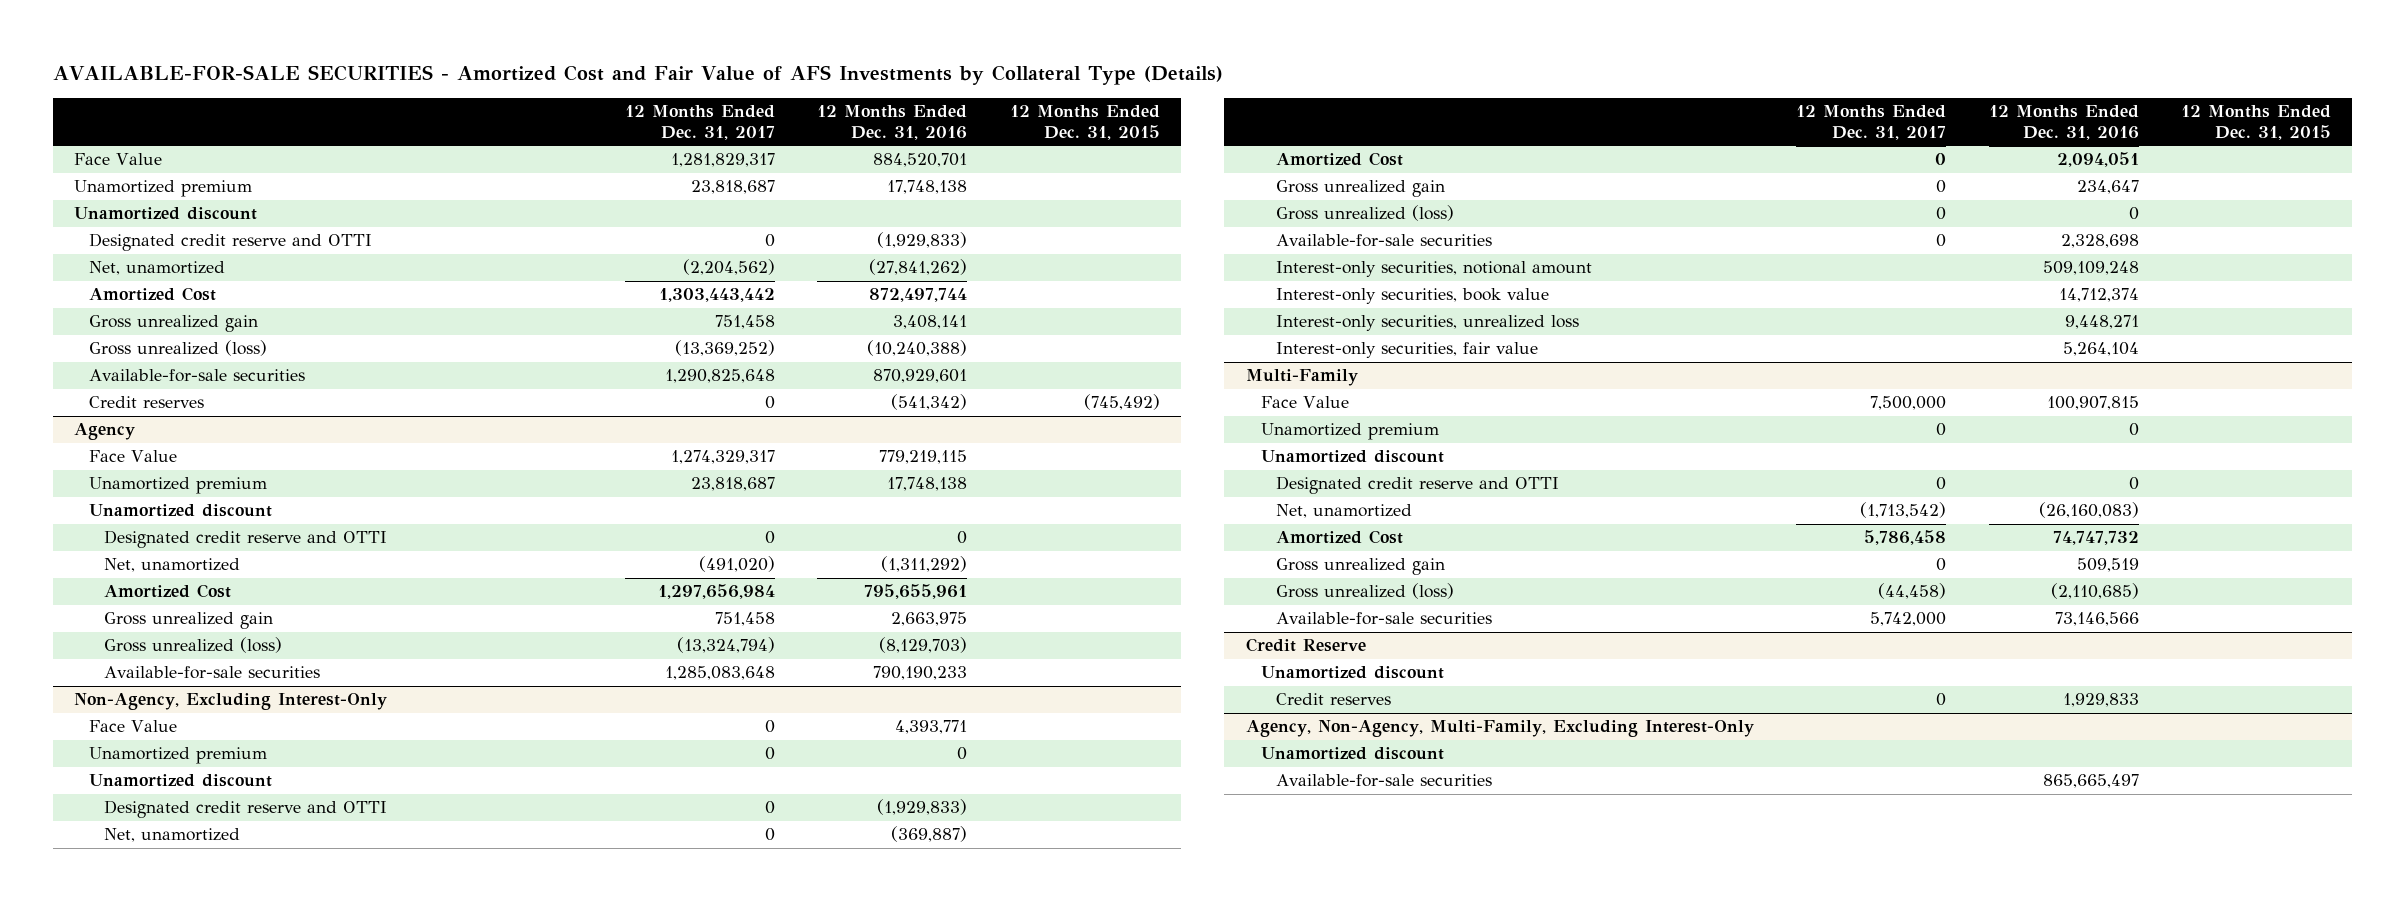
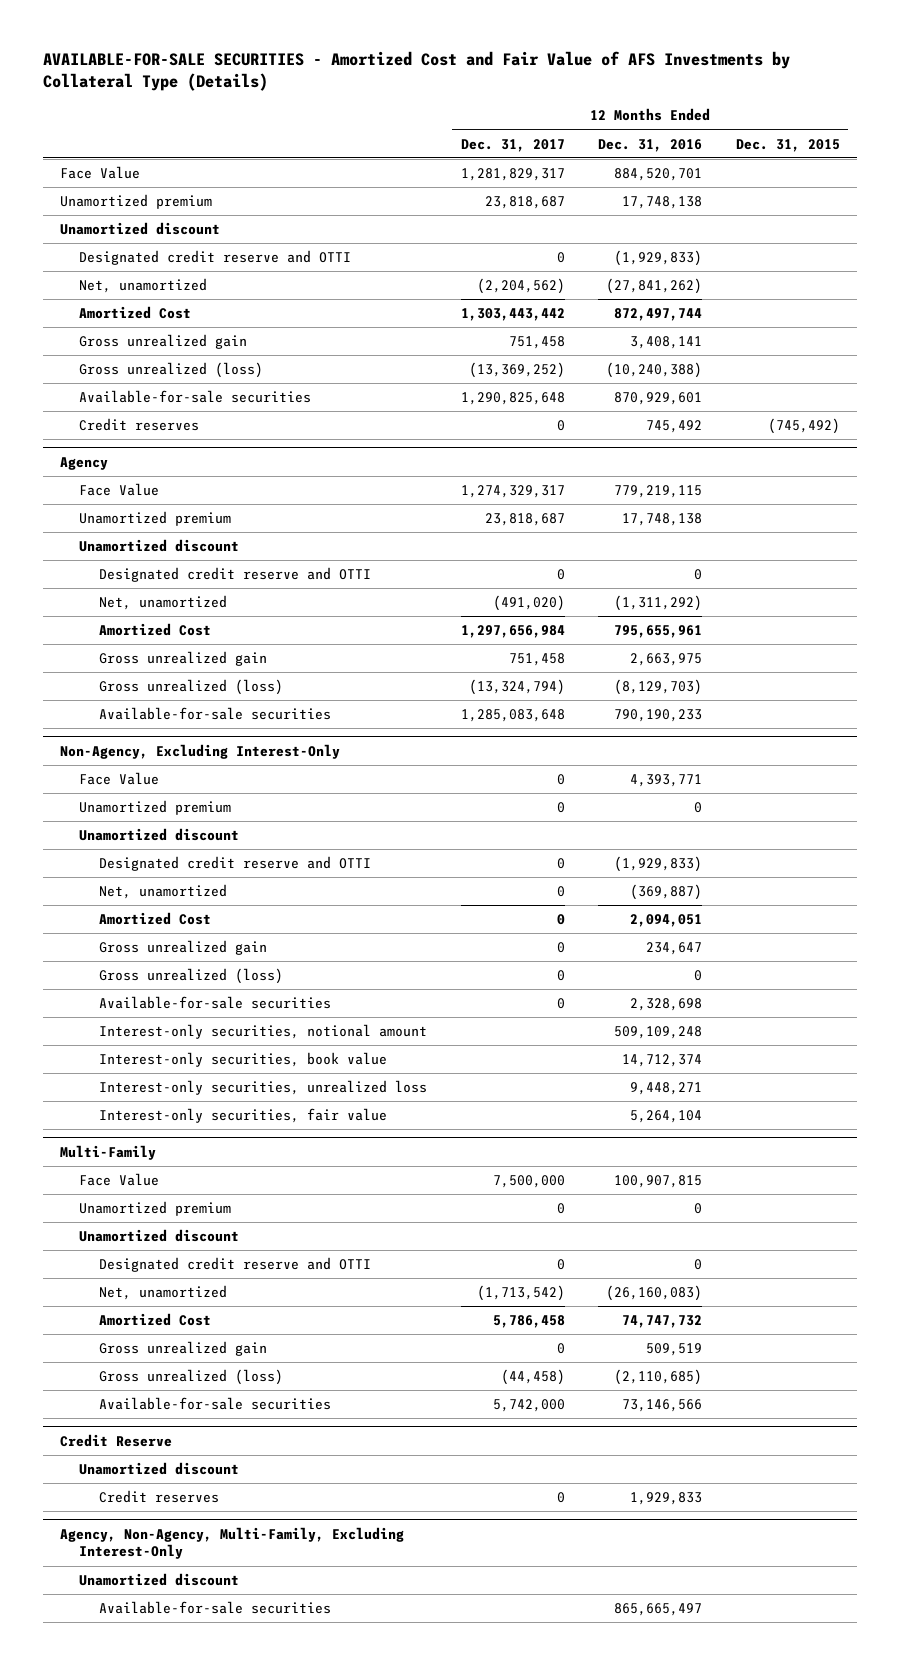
[891,394,968,411] (541,342) -> [646,420,703,434] 745,492

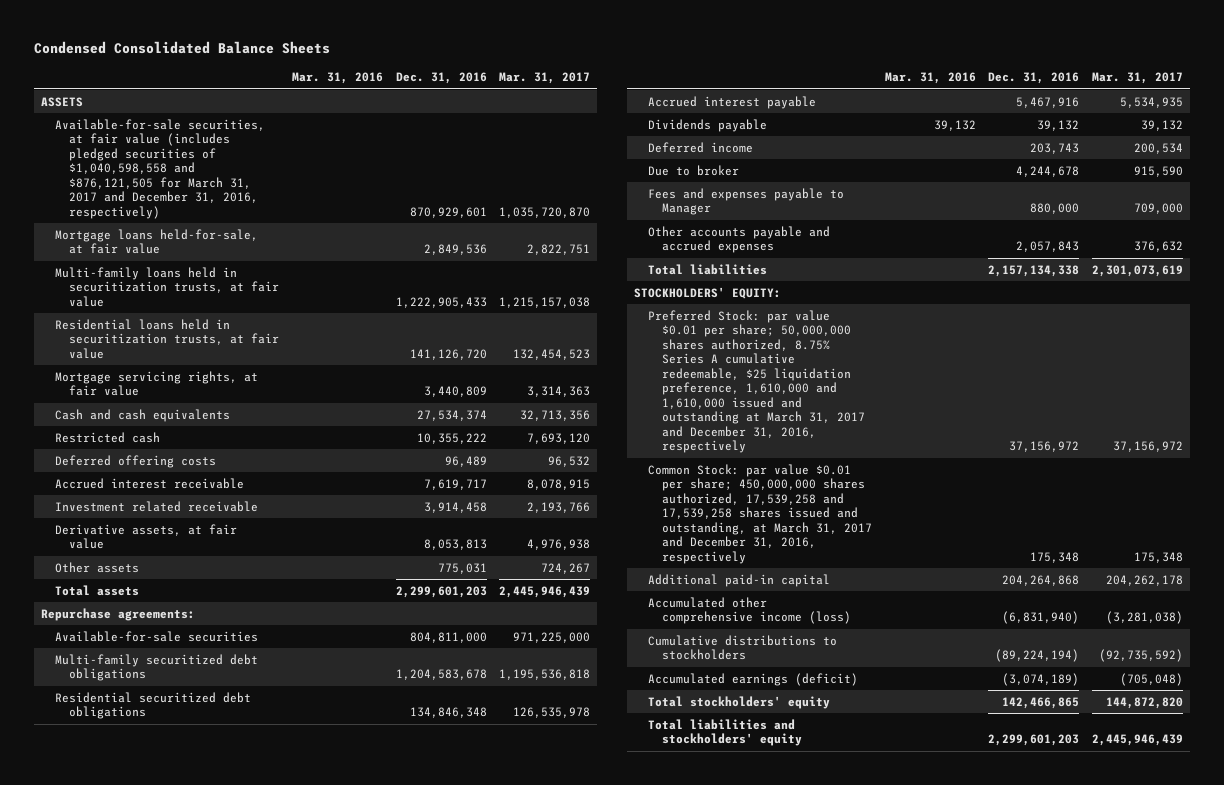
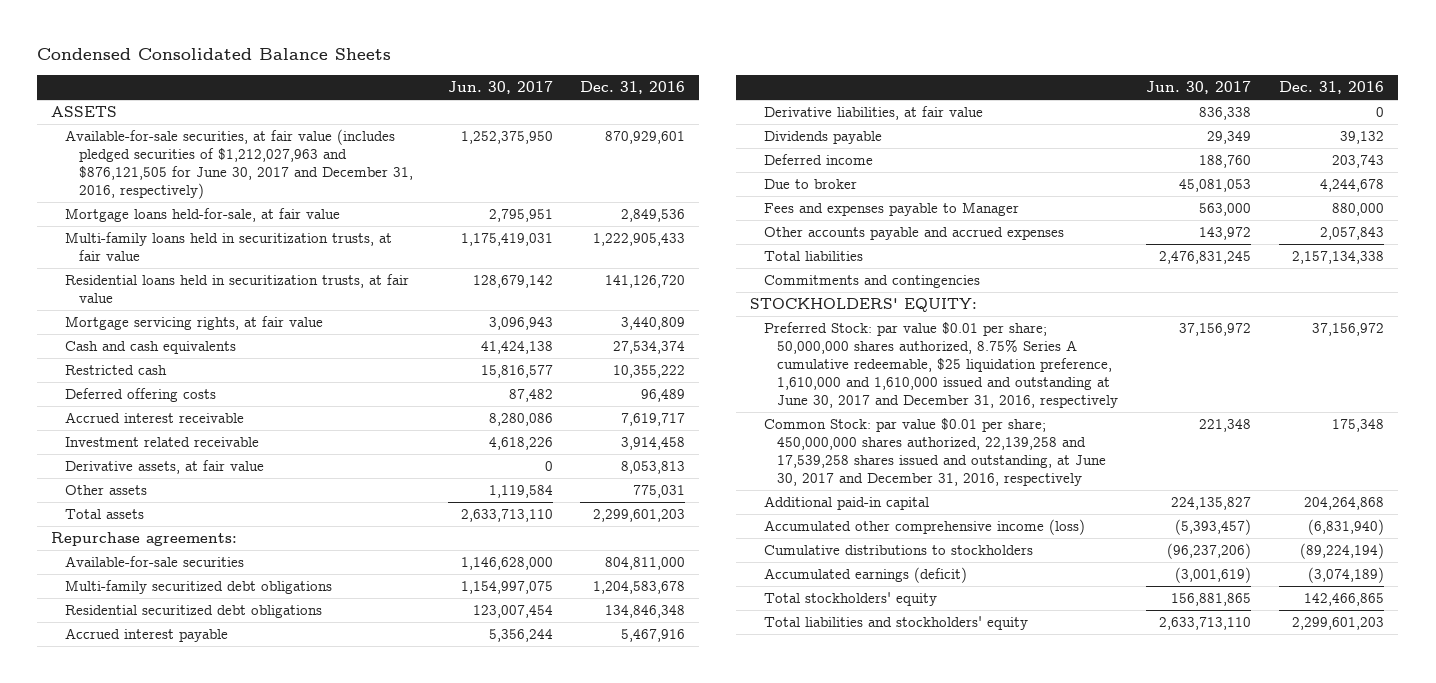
[291,72,383,85] Mar. 31, 2016 -> none
[499,72,591,85] Mar. 31, 2017 -> none
none -> [447,81,553,95] Jun. 30, 2017
[54,118,265,219] Available-for-sale securities, at fair value (includes pledged securities of $1,040,598,558 and $876,121,505 for March 31, 2017 and December 31, 2016, respectively) -> [64,129,413,199] Available-for-sale securities, at fair value (includes pledged securities of $1,212,027,963 and $876,121,505 for June 30, 2017 and December 31, 2016, respectively)
none -> [763,106,983,121] Derivative liabilities, at fair value
none -> [763,275,980,289] Commitments and contingencies
[647,309,865,454] Preferred Stock: par value $0.01 per share; 50,000,000 shares authorized, 8.75% Series A cumulative redeemable, $25 liquidation preference, 1,610,000 and 1,610,000 issued and outstanding at March 31, 2017 and December 31, 2016, respectively -> [763,322,1119,408] Preferred Stock: par value $0.01 per share; 50,000,000 shares authorized, 8.75% Series A cumulative redeemable, $25 liquidation preference, 1,610,000 and 1,610,000 issued and outstanding at June 30, 2017 and December 31, 2016, respectively
[647,463,872,564] Common Stock: par value $0.01 per share; 450,000,000 shares authorized, 17,539,258 and 17,539,258 shares issued and outstanding, at March 31, 2017 and December 31, 2016, respectively -> [763,418,1107,486] Common Stock: par value $0.01 per share; 450,000,000 shares authorized, 22,139,258 and 17,539,258 shares issued and outstanding, at June 30, 2017 and December 31, 2016, respectively

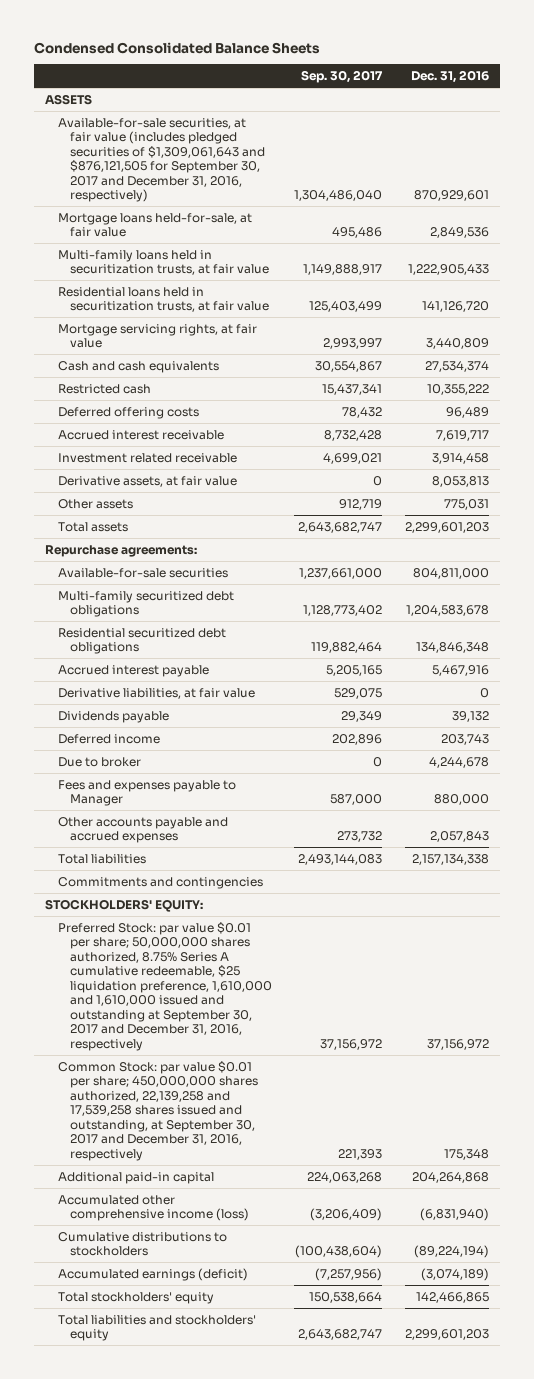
[447,81,553,95] Jun. 30, 2017 -> none
none -> [301,70,384,84] Sep. 30, 2017
[64,129,413,199] Available-for-sale securities, at fair value (includes pledged securities of $1,212,027,963 and $876,121,505 for June 30, 2017 and December 31, 2016, respectively) -> [57,117,265,203] Available-for-sale securities, at fair value (includes pledged securities of $1,309,061,643 and $876,121,505 for September 30, 2017 and December 31, 2016, respectively)
[763,322,1119,408] Preferred Stock: par value $0.01 per share; 50,000,000 shares authorized, 8.75% Series A cumulative redeemable, $25 liquidation preference, 1,610,000 and 1,610,000 issued and outstanding at June 30, 2017 and December 31, 2016, respectively -> [57,921,272,1051] Preferred Stock: par value $0.01 per share; 50,000,000 shares authorized, 8.75% Series A cumulative redeemable, $25 liquidation preference, 1,610,000 and 1,610,000 issued and outstanding at September 30, 2017 and December 31, 2016, respectively
[763,418,1107,486] Common Stock: par value $0.01 per share; 450,000,000 shares authorized, 22,139,258 and 17,539,258 shares issued and outstanding, at June 30, 2017 and December 31, 2016, respectively -> [57,1060,258,1161] Common Stock: par value $0.01 per share; 450,000,000 shares authorized, 22,139,258 and 17,539,258 shares issued and outstanding, at September 30, 2017 and December 31, 2016, respectively

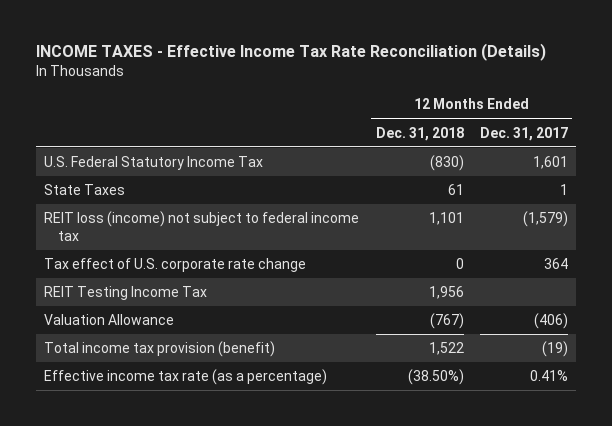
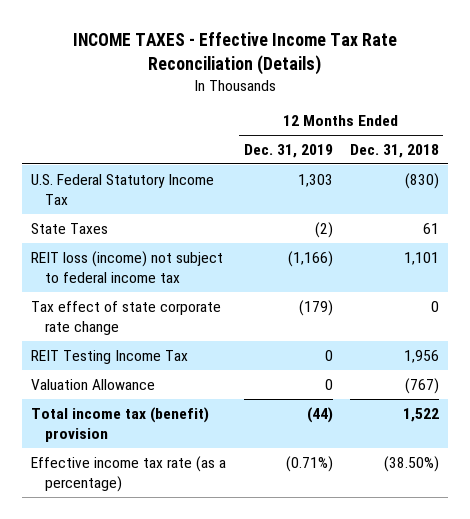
[480,126,569,141] Dec. 31, 2017 -> none
none -> [243,143,333,158] Dec. 31, 2019
[44,258,307,273] Tax effect of U.S. corporate rate change -> [31,300,222,335] Tax effect of state corporate rate change
[44,341,276,358] Total income tax provision (benefit) -> [31,406,210,442] Total income tax (benefit) provision

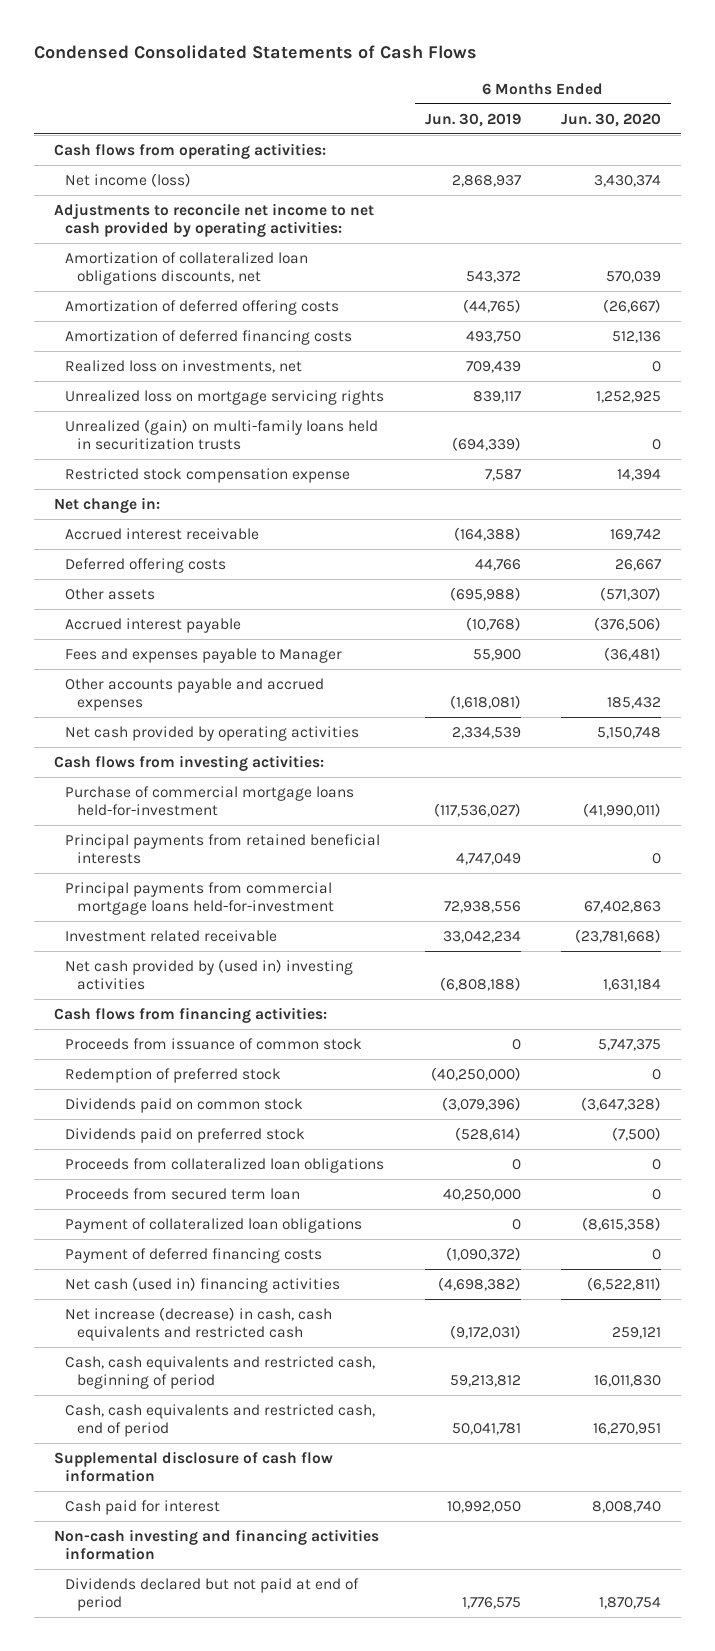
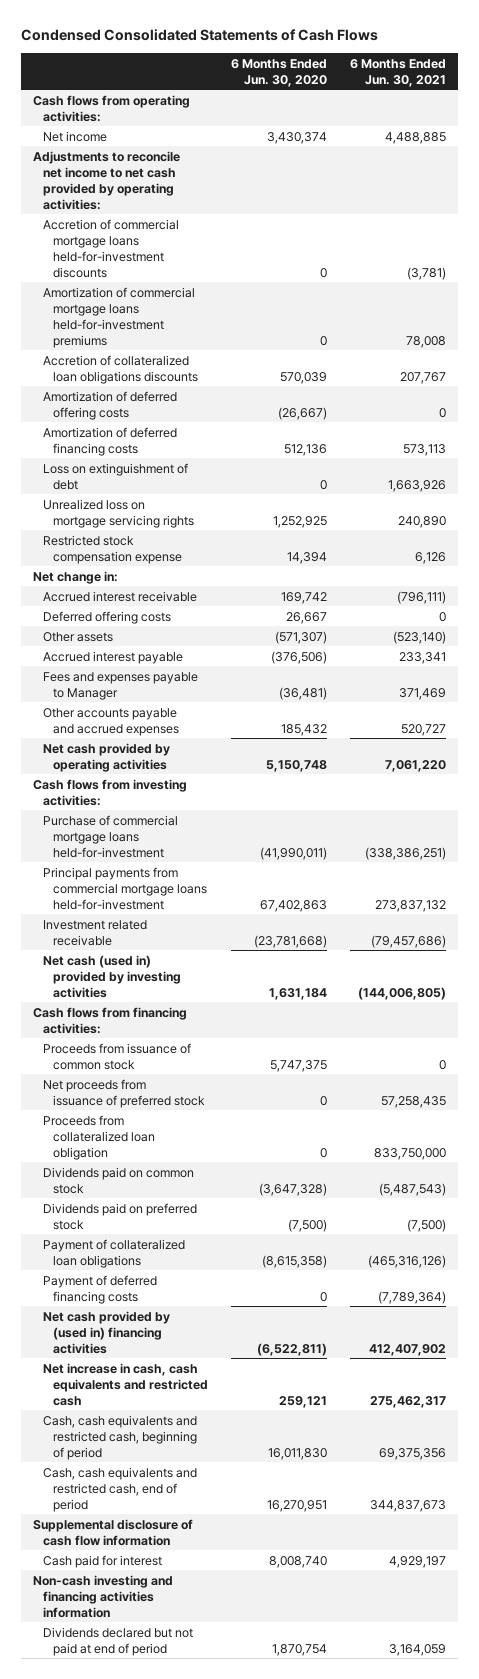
[424,112,521,127] Jun. 30, 2019 -> none
none -> [350,58,447,87] 6 Months Ended Jun. 30, 2021
[65,172,192,187] Net income (loss) -> [42,130,107,142] Net income
none -> [42,218,179,278] Accretion of commercial mortgage loans held-for-investment discounts
none -> [42,286,195,348] Amortization of commercial mortgage loans held-for-investment premiums
[65,251,309,285] Amortization of collateralized loan obligations discounts, net -> [42,354,198,384] Accretion of collateralized loan obligations discounts
[65,359,303,373] Realized loss on investments, net -> none
none -> [42,462,188,490] Loss on extinguishment of debt
[65,418,379,450] Unrealized (gain) on multi-family loans held in securitization trusts -> none
[65,833,381,864] Principal payments from retained beneficial interests -> none
[65,958,354,990] Net cash provided by (used in) investing activities -> [42,954,181,998] Net cash (used in) provided by investing activities
[65,1067,282,1083] Redemption of preferred stock -> none
none -> [42,1078,205,1108] Net proceeds from issuance of preferred stock
none -> [42,1114,155,1160] Proceeds from collateralized loan obligation
[65,1157,385,1173] Proceeds from collateralized loan obligations -> none
[65,1187,301,1200] Proceeds from secured term loan -> none
[65,1276,341,1293] Net cash (used in) financing activities -> [42,1310,170,1354] Net cash provided by (used in) financing activities
[65,1306,333,1341] Net increase (decrease) in cash, cash equivalents and restricted cash -> [42,1362,208,1406] Net increase in cash, cash equivalents and restricted cash

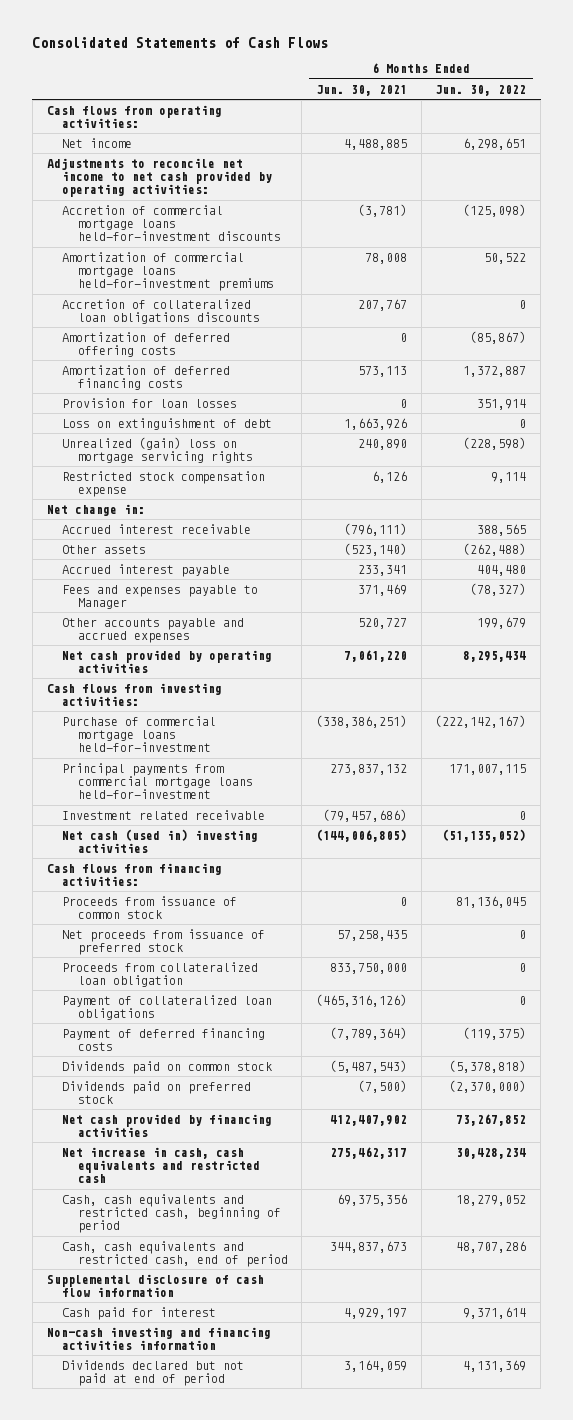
[21,29,379,42] Condensed Consolidated Statements of Cash Flows -> [32,37,329,49] Consolidated Statements of Cash Flows
[231,58,328,87] 6 Months Ended Jun. 30, 2020 -> none
none -> [435,84,527,96] Jun. 30, 2022
none -> [62,397,238,408] Provision for loan losses
[42,498,194,528] Unrealized loss on mortgage servicing rights -> [62,436,253,463] Unrealized (gain) loss on mortgage servicing rights
[42,610,171,624] Deferred offering costs -> none
[42,954,181,998] Net cash (used in) provided by investing activities -> [62,828,259,853] Net cash (used in) investing activities
[42,1166,194,1194] Dividends paid on common stock -> [62,1060,273,1074] Dividends paid on common stock
[42,1202,197,1230] Dividends paid on preferred stock -> [62,1080,252,1104] Dividends paid on preferred stock
[42,1310,170,1354] Net cash provided by (used in) financing activities -> [62,1113,273,1137] Net cash provided by financing activities

